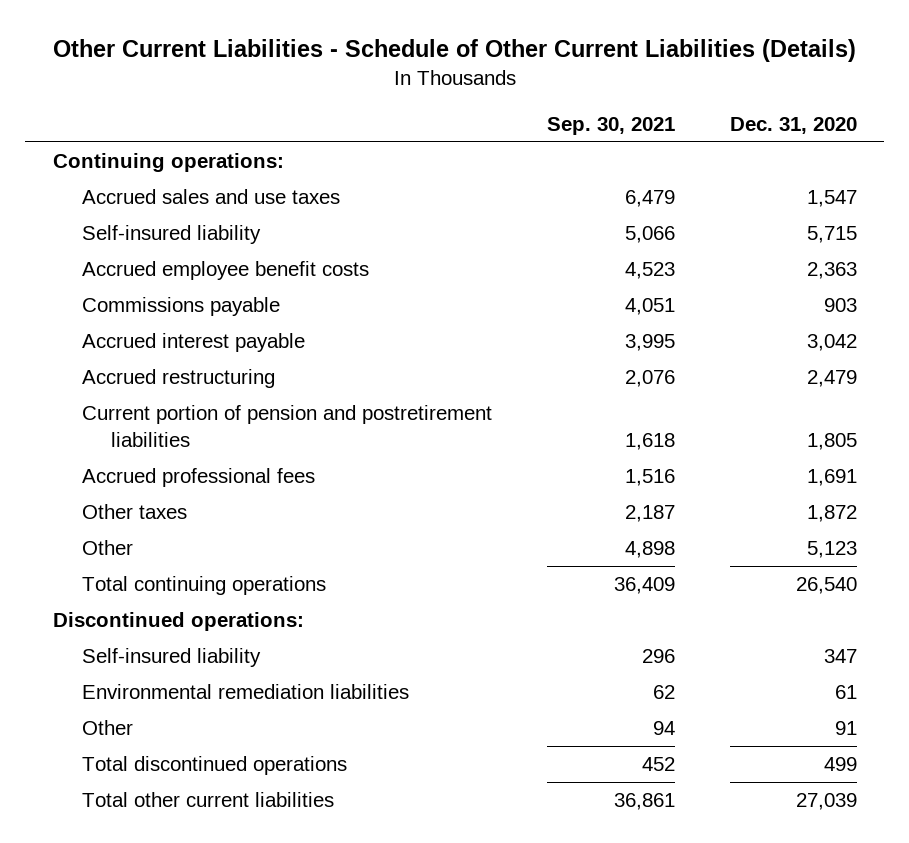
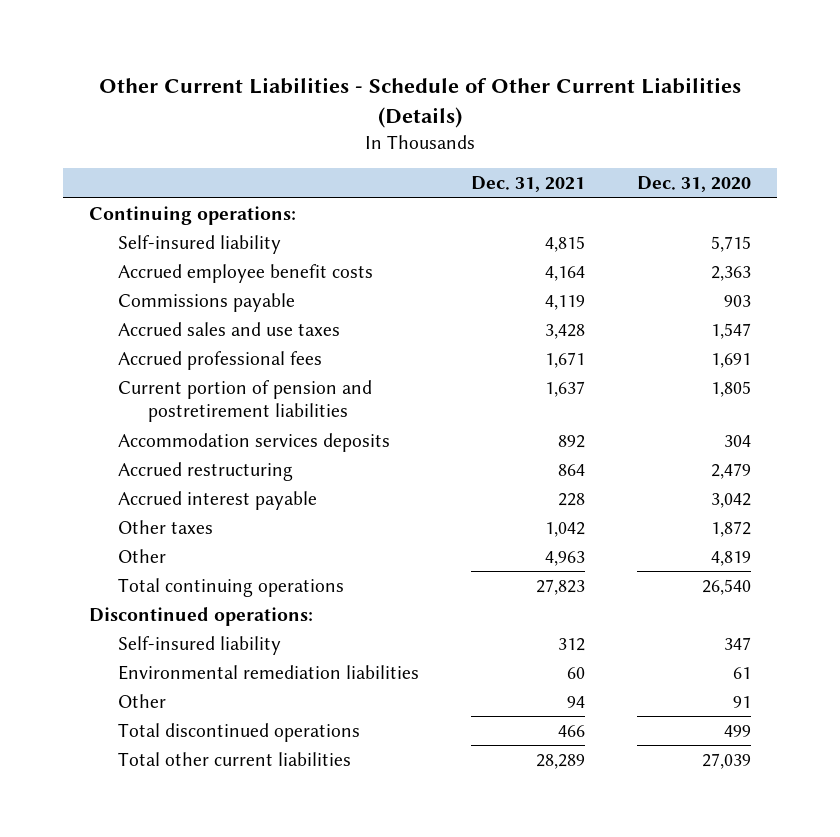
[546,116,675,135] Sep. 30, 2021 -> none
none -> [471,176,586,193] Dec. 31, 2021
[81,189,340,205] Accrued sales and use taxes -> [118,321,341,336] Accrued sales and use taxes
[81,405,492,447] Current portion of pension and postretirement liabilities -> [118,379,373,423] Current portion of pension and postretirement liabilities
none -> [118,432,391,452] Accommodation services deposits
[81,369,275,389] Accrued restructuring -> [118,461,294,481] Accrued restructuring
[81,333,305,353] Accrued interest payable -> [118,490,318,510] Accrued interest payable
[806,541,857,559] 5,123 -> [711,550,752,566] 4,819

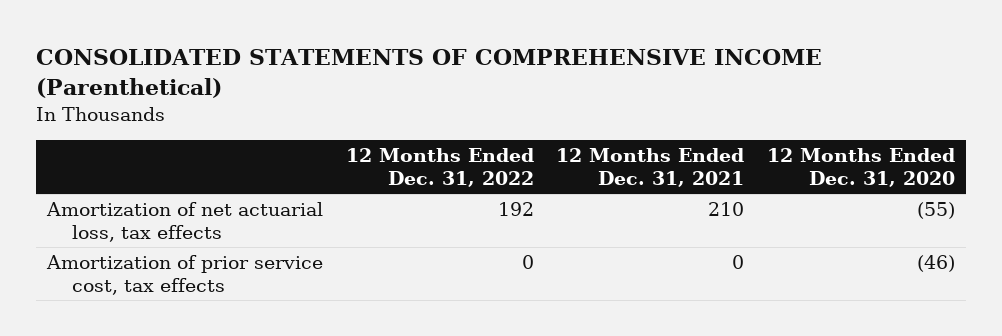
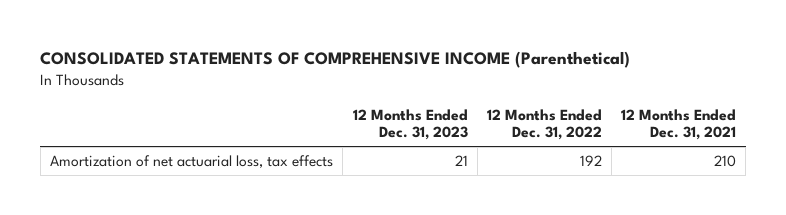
[766,148,955,187] 12 Months Ended Dec. 31, 2020 -> none
none -> [352,108,468,141] 12 Months Ended Dec. 31, 2023
[46,255,324,296] Amortization of prior service cost, tax effects -> none

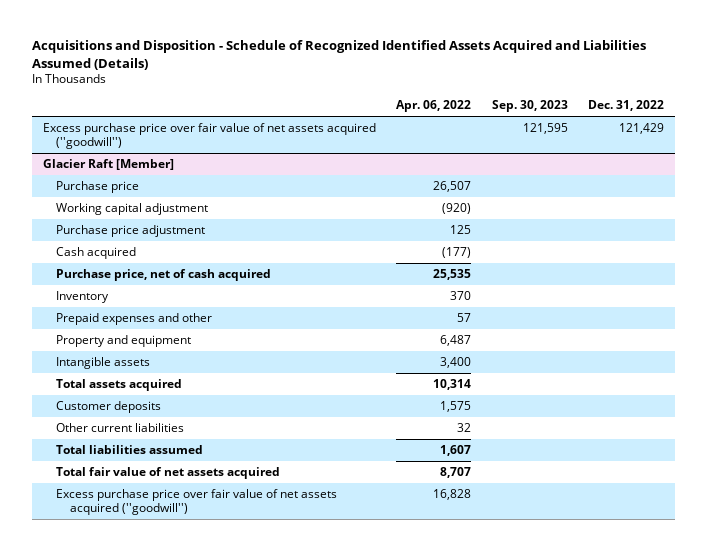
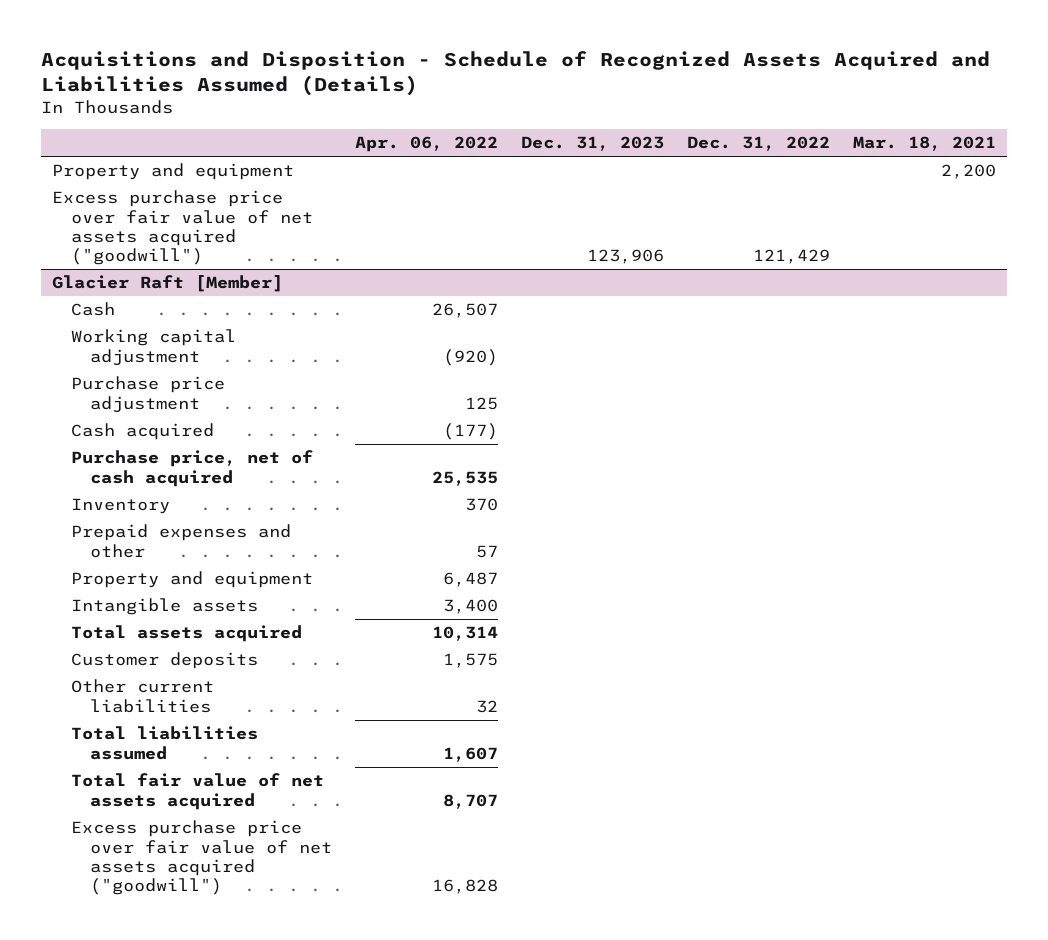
[32,40,647,70] Acquisitions and Disposition - Schedule of Recognized Identified Assets Acquired and Liabilities Assumed (Details) -> [40,50,990,96] Acquisitions and Disposition - Schedule of Recognized Assets Acquired and Liabilities Assumed (Details)
[491,100,568,113] Sep. 30, 2023 -> none
none -> [520,136,664,152] Dec. 31, 2023
none -> [852,136,996,152] Mar. 18, 2021
none -> [52,163,295,181] Property and equipment
[42,122,376,150] Excess purchase price over fair value of net assets acquired (''goodwill'') -> [52,190,313,266] Excess purchase price over fair value of net assets acquired ("goodwill")
[56,180,140,193] Purchase price -> [70,302,115,317] Cash
[56,488,338,516] Excess purchase price over fair value of net assets acquired (''goodwill'') -> [70,820,332,896] Excess purchase price over fair value of net assets acquired ("goodwill")

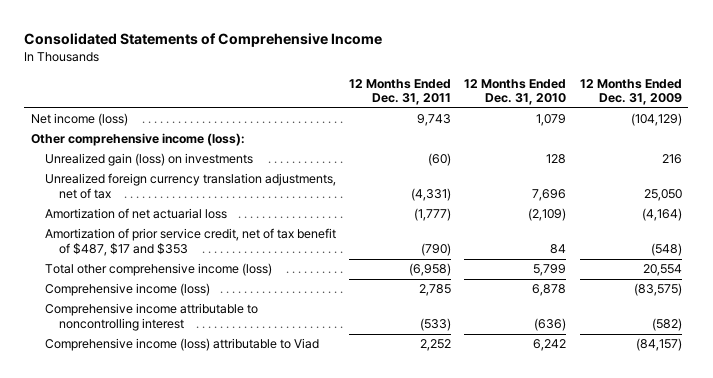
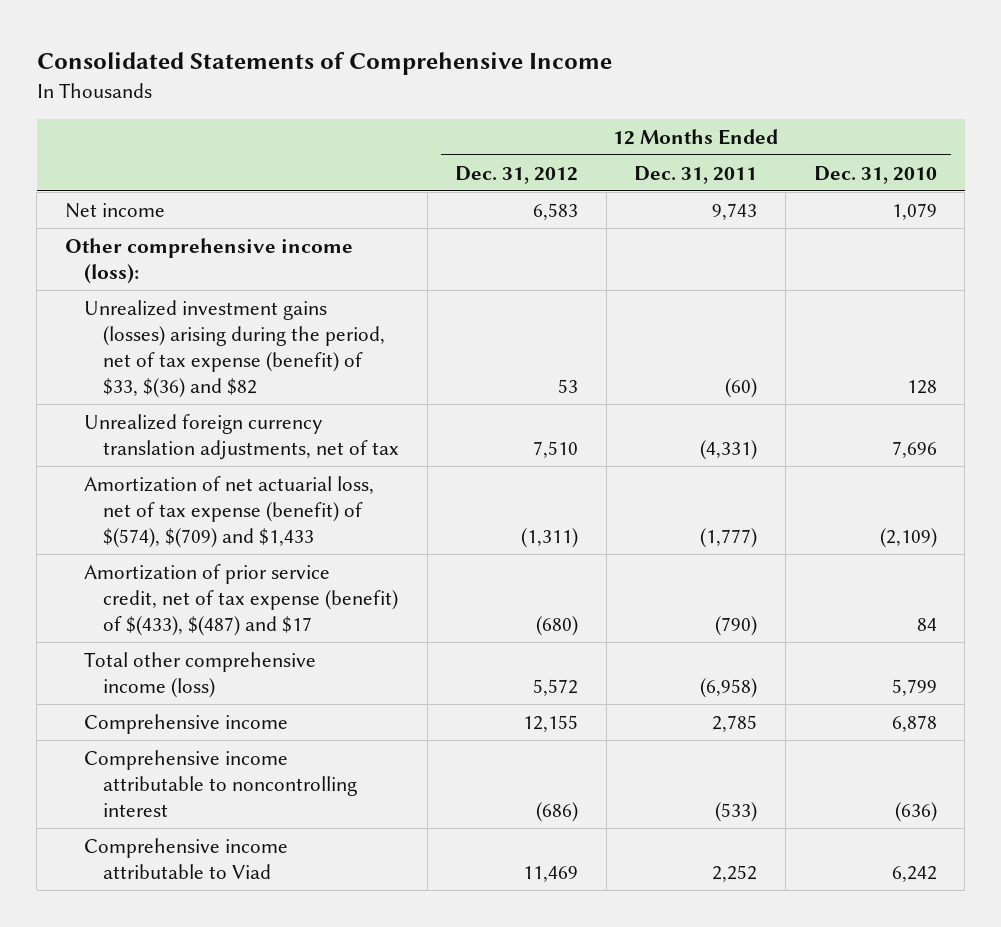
[579,78,682,106] 12 Months Ended Dec. 31, 2009 -> none
none -> [455,165,579,184] Dec. 31, 2012
[30,113,128,127] Net income (loss) -> [64,202,165,218] Net income
[44,153,253,167] Unrealized gain (loss) on investments -> [83,299,385,398] Unrealized investment gains (losses) arising during the period, net of tax expense (benefit) of $33, $(36) and $82
[44,208,227,220] Amortization of net actuarial loss -> [83,475,374,548] Amortization of net actuarial loss, net of tax expense (benefit) of $(574), $(709) and $1,433
[44,228,336,257] Amortization of prior service credit, net of tax benefit of $487, $17 and $353 -> [83,563,398,636] Amortization of prior service credit, net of tax expense (benefit) of $(433), $(487) and $17
[44,283,210,297] Comprehensive income (loss) -> [83,713,288,734] Comprehensive income
[44,338,319,352] Comprehensive income (loss) attributable to Viad -> [83,837,288,879] Comprehensive income attributable to Viad

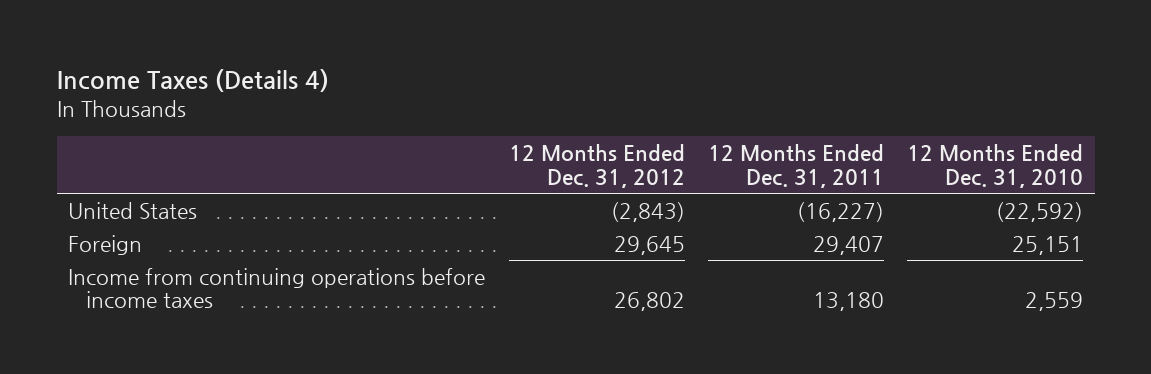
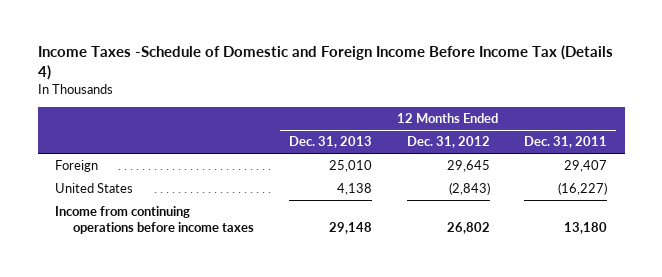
[56,69,329,93] Income Taxes (Details 4) -> [37,45,613,81] Income Taxes -Schedule of Domestic and Foreign Income Before Income Tax (Details 4)
[906,144,1083,188] 12 Months Ended Dec. 31, 2010 -> none
none -> [288,136,372,149] Dec. 31, 2013
[68,201,198,219] United States -> [54,183,133,194] United States

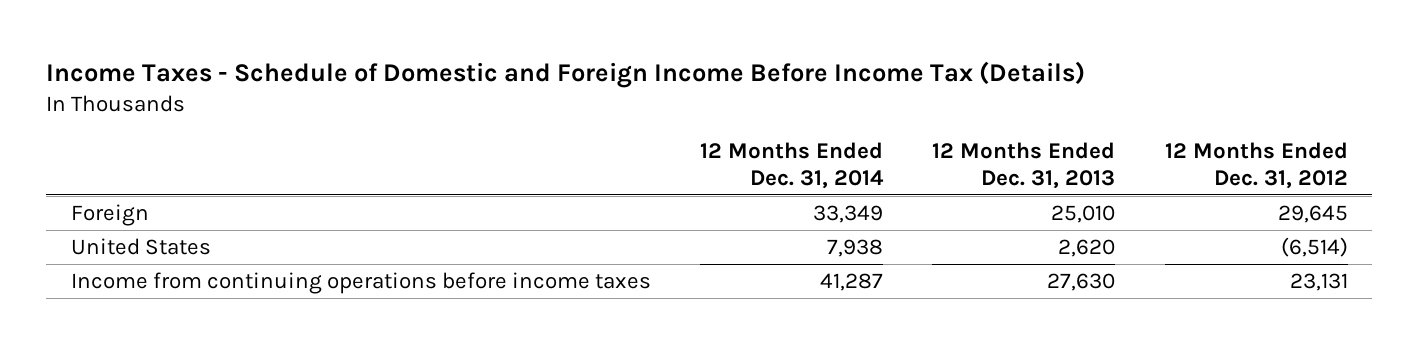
[37,45,613,81] Income Taxes -Schedule of Domestic and Foreign Income Before Income Tax (Details 4) -> [46,61,1086,89] Income Taxes - Schedule of Domestic and Foreign Income Before Income Tax (Details)
[524,136,608,149] Dec. 31, 2011 -> none
none -> [700,141,885,189] 12 Months Ended Dec. 31, 2014
[336,183,372,196] 4,138 -> [1058,239,1116,258] 2,620
[448,182,490,196] (2,843) -> [1280,237,1348,258] (6,514)
[328,221,372,234] 29,148 -> [1047,273,1116,292] 27,630
[446,221,490,234] 26,802 -> [1289,273,1348,292] 23,131

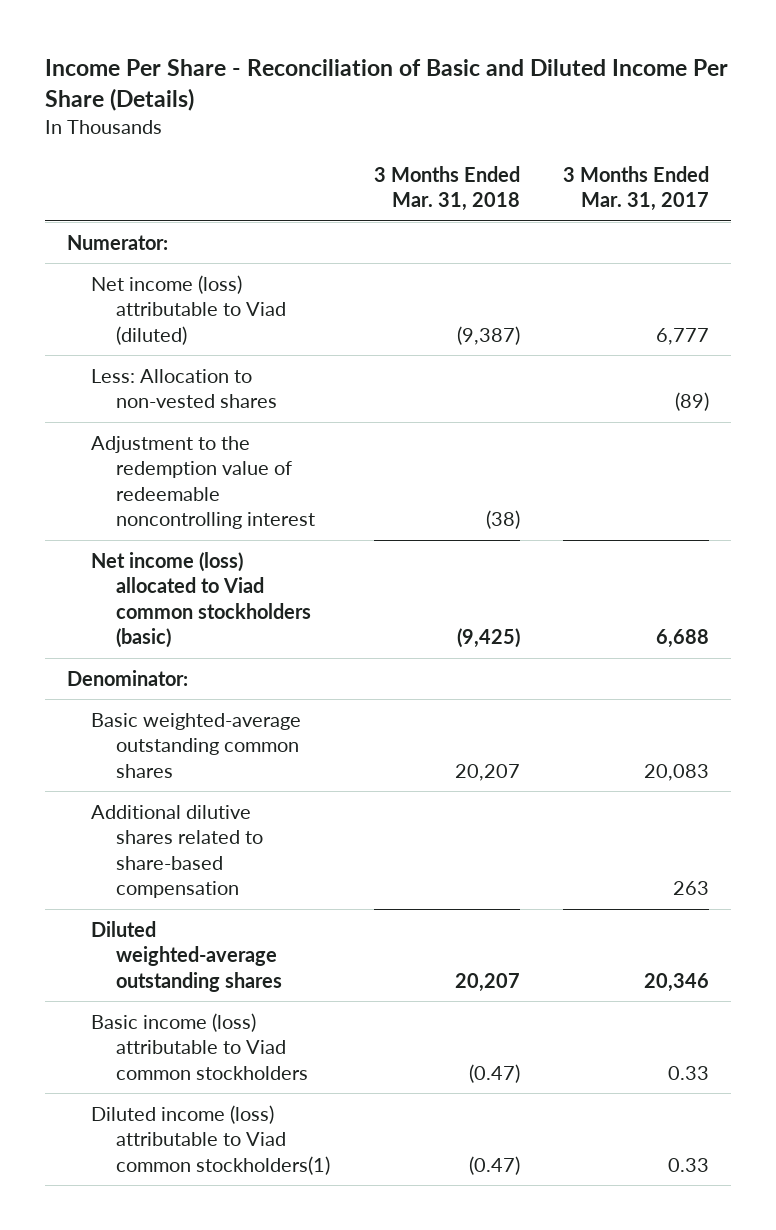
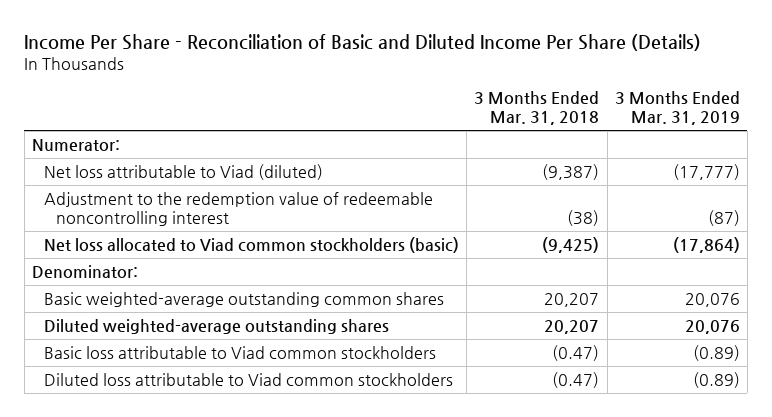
[563,165,710,212] 3 Months Ended Mar. 31, 2017 -> none
none -> [614,90,740,126] 3 Months Ended Mar. 31, 2019
[91,368,277,409] Less: Allocation to non-vested shares -> none
[91,274,286,345] Net income (loss) attributable to Viad (diluted) -> [44,163,324,180] Net loss attributable to Viad (diluted)
[91,551,311,649] Net income (loss) allocated to Viad common stockholders (basic) -> [44,236,460,253] Net loss allocated to Viad common stockholders (basic)
[91,804,263,899] Additional dilutive shares related to share-based compensation -> none
[91,1012,308,1080] Basic income (loss) attributable to Viad common stockholders -> [44,345,437,359] Basic loss attributable to Viad common stockholders
[91,1104,330,1175] Diluted income (loss) attributable to Viad common stockholders(1) -> [44,372,454,386] Diluted loss attributable to Viad common stockholders

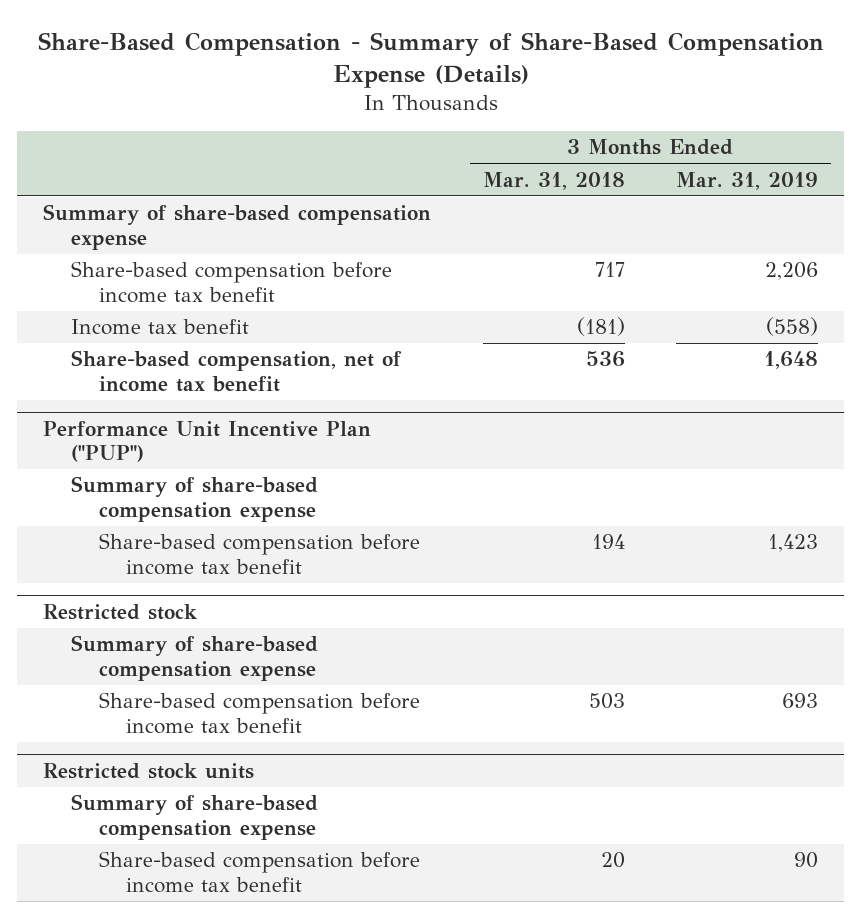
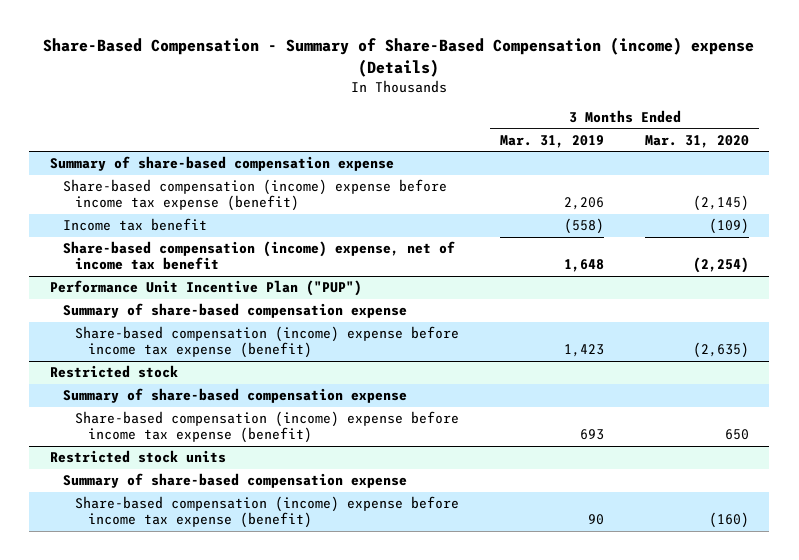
[37,31,824,88] Share-Based Compensation - Summary of Share-Based Compensation Expense (Details) -> [43,37,755,77] Share-Based Compensation - Summary of Share-Based Compensation (income) expense (Details)
[482,171,625,190] Mar. 31, 2018 -> none
none -> [645,134,750,148] Mar. 31, 2020
[70,261,392,304] Share-based compensation before income tax benefit -> [62,179,447,212] Share-based compensation (income) expense before income tax expense (benefit)
[70,350,402,393] Share-based compensation, net of income tax benefit -> [62,241,455,271] Share-based compensation (income) expense, net of income tax benefit
[98,533,420,576] Share-based compensation before income tax benefit -> [75,326,460,359] Share-based compensation (income) expense before income tax expense (benefit)
[98,692,420,735] Share-based compensation before income tax benefit -> [75,411,460,444] Share-based compensation (income) expense before income tax expense (benefit)
[98,851,420,894] Share-based compensation before income tax benefit -> [75,496,460,529] Share-based compensation (income) expense before income tax expense (benefit)

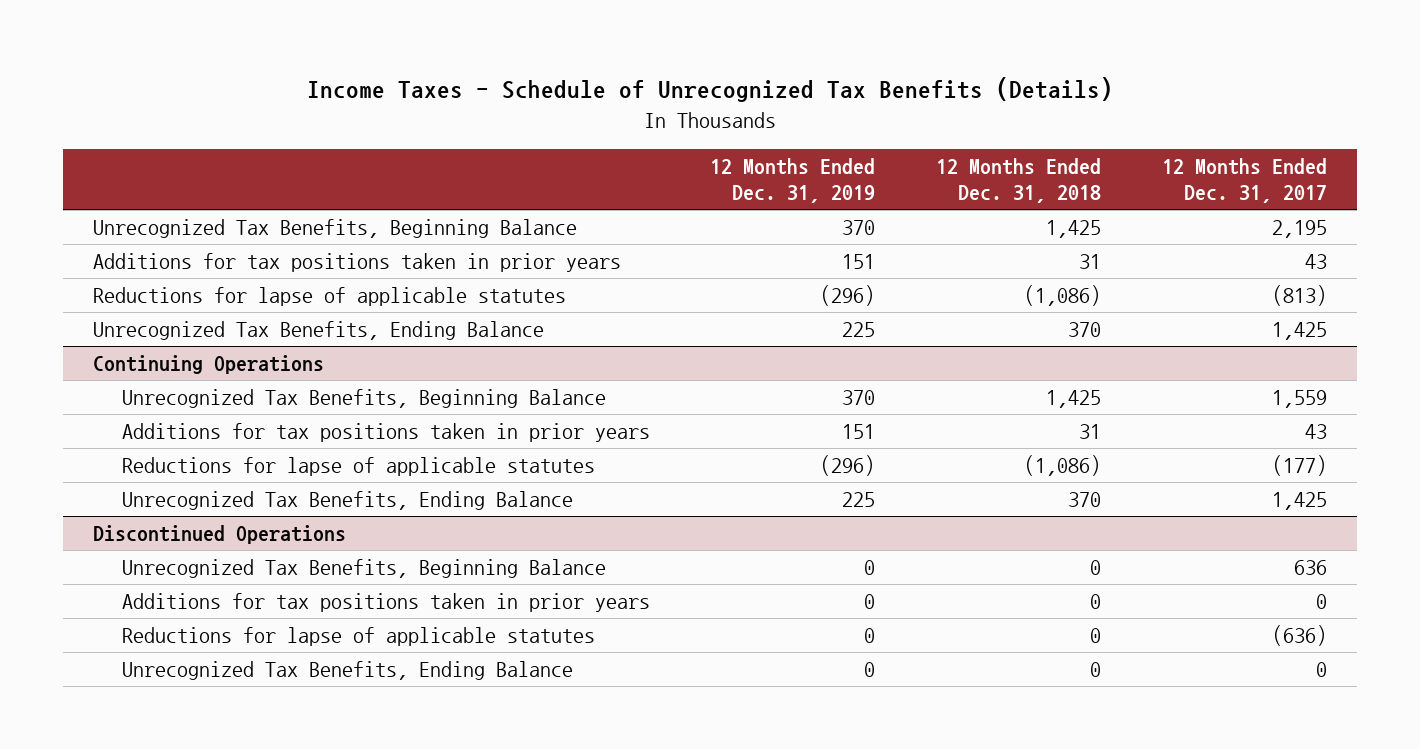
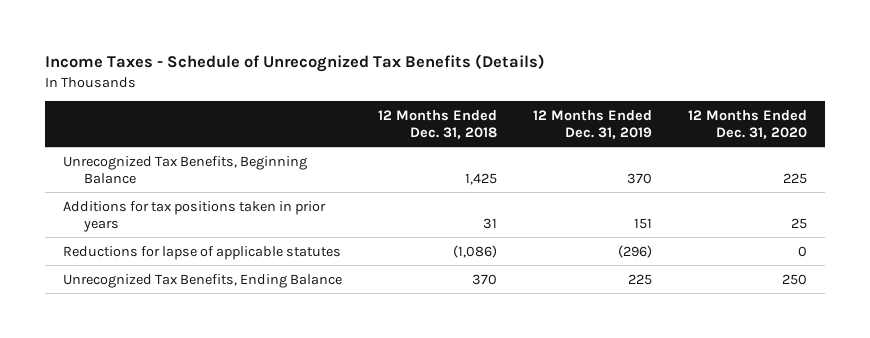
[1161,157,1327,204] 12 Months Ended Dec. 31, 2017 -> none
none -> [688,109,808,139] 12 Months Ended Dec. 31, 2020
[93,354,325,374] Continuing Operations -> none
[121,388,606,408] Unrecognized Tax Benefits, Beginning Balance -> none
[121,422,650,442] Additions for tax positions taken in prior years -> none
[121,456,595,476] Reductions for lapse of applicable statutes -> none
[121,490,573,510] Unrecognized Tax Benefits, Ending Balance -> none
[93,524,347,544] Discontinued Operations -> none
[121,558,606,578] Unrecognized Tax Benefits, Beginning Balance -> none
[121,592,650,612] Additions for tax positions taken in prior years -> none
[121,626,595,646] Reductions for lapse of applicable statutes -> none
[121,660,573,680] Unrecognized Tax Benefits, Ending Balance -> none

